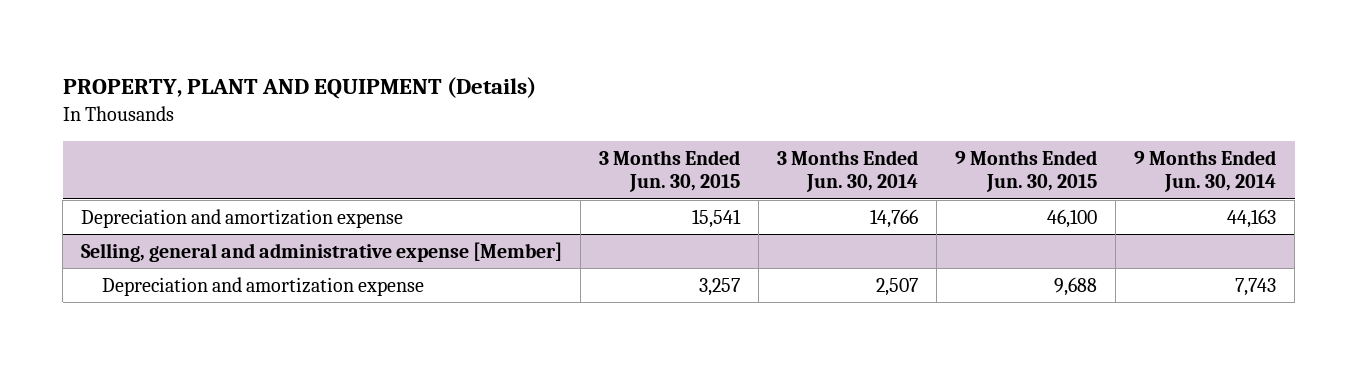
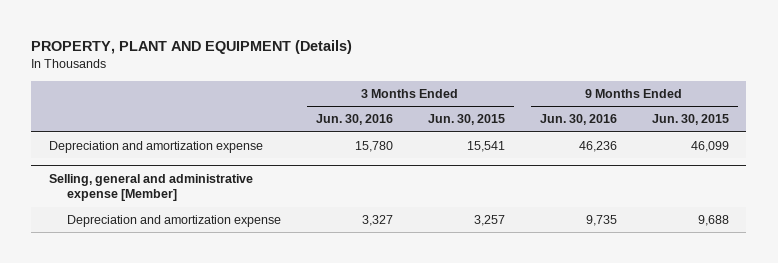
[777,149,919,193] 3 Months Ended Jun. 30, 2014 -> none
[1134,149,1277,193] 9 Months Ended Jun. 30, 2014 -> none
none -> [315,114,393,126] Jun. 30, 2016
none -> [539,114,617,126] Jun. 30, 2016
[1047,209,1098,229] 46,100 -> [690,141,729,153] 46,099

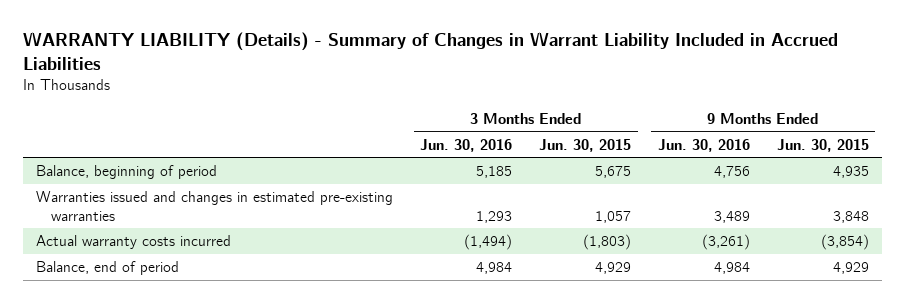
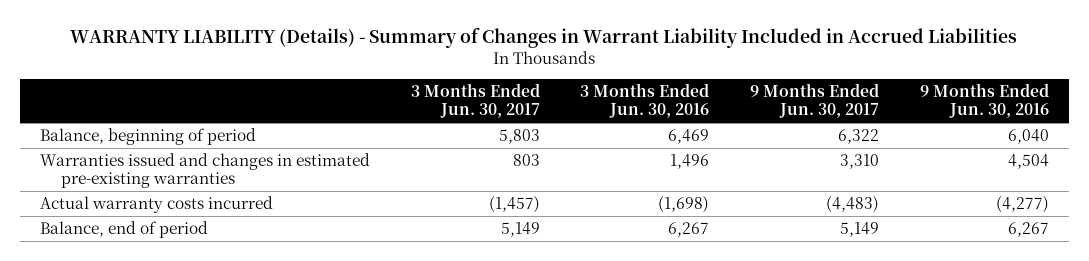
[539,138,632,152] Jun. 30, 2015 -> none
[776,138,869,152] Jun. 30, 2015 -> none
none -> [410,83,540,119] 3 Months Ended Jun. 30, 2017
none -> [750,83,880,119] 9 Months Ended Jun. 30, 2017
[476,166,513,179] 5,185 -> [668,129,710,145] 6,469
[713,166,750,179] 4,756 -> [1007,129,1049,145] 6,040
[476,210,513,223] 1,293 -> [670,154,710,170] 1,496
[713,210,750,223] 3,489 -> [1007,154,1049,170] 4,504
[464,234,513,251] (1,494) -> [658,196,710,214] (1,698)
[701,234,750,251] (3,261) -> [995,196,1049,214] (4,277)
[476,262,513,275] 4,984 -> [668,222,710,238] 6,267
[713,262,750,275] 4,984 -> [1007,222,1049,238] 6,267

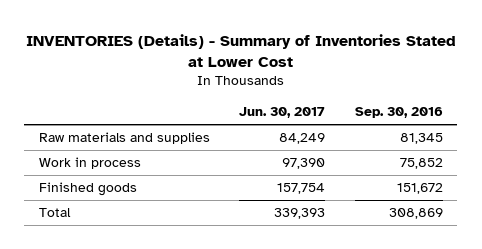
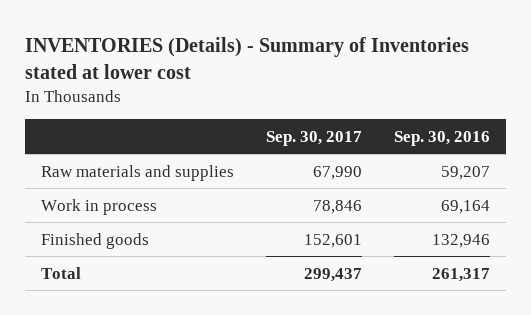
[25,33,456,67] INVENTORIES (Details) - Summary of Inventories Stated at Lower Cost -> [25,36,470,79] INVENTORIES (Details) - Summary of Inventories stated at lower cost
[239,107,326,119] Jun. 30, 2017 -> none
none -> [266,130,363,146] Sep. 30, 2017
[399,133,443,145] 81,345 -> [441,165,491,180] 59,207
[399,158,443,170] 75,852 -> [441,199,491,214] 69,164
[396,183,443,195] 151,672 -> [432,233,491,248] 132,946
[388,208,443,220] 308,869 -> [432,267,491,282] 261,317

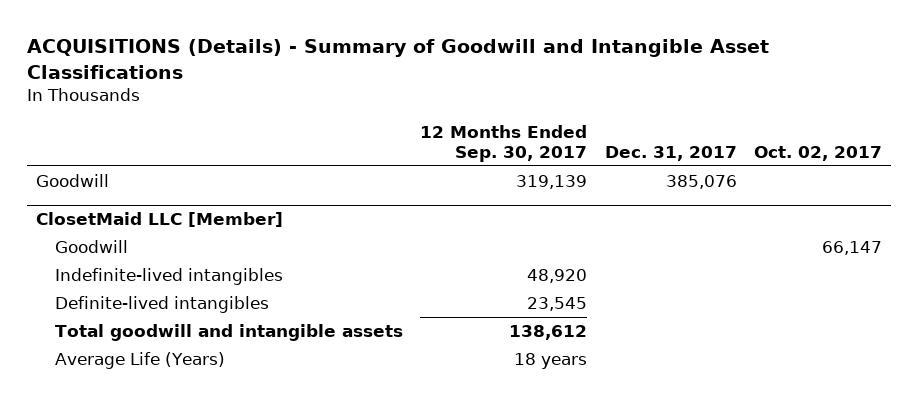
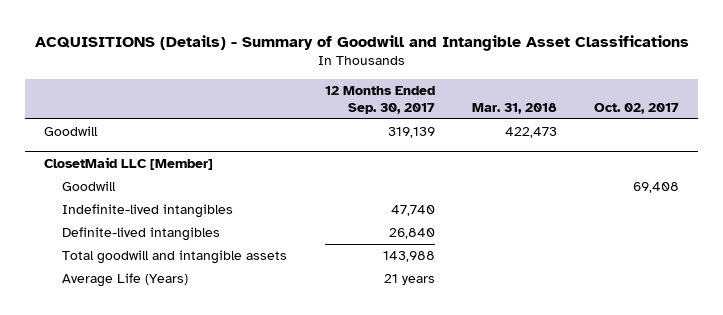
[604,145,737,161] Dec. 31, 2017 -> none
none -> [471,102,557,114] Mar. 31, 2018
[822,240,883,255] 66,147 -> [633,182,680,194] 69,408
[527,268,588,283] 48,920 -> [390,205,435,217] 47,740
[527,296,588,311] 23,545 -> [388,228,435,240] 26,840
[509,324,588,340] 138,612 -> [382,251,435,263] 143,988
[514,352,588,369] 18 years -> [383,274,435,286] 21 years

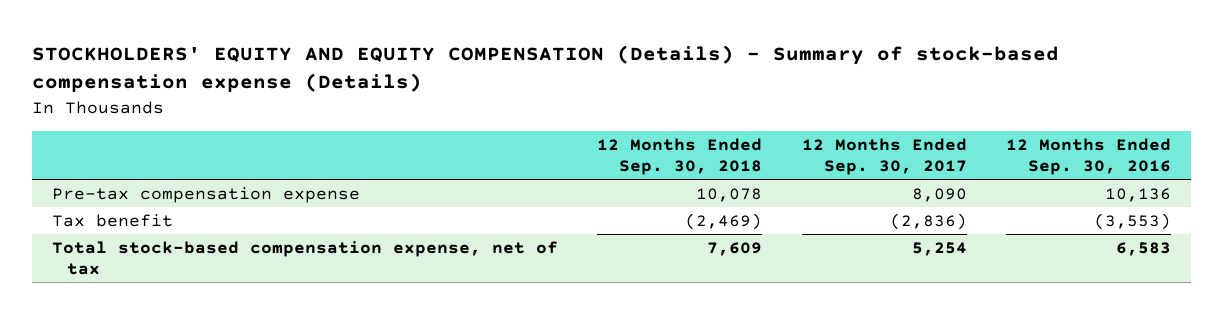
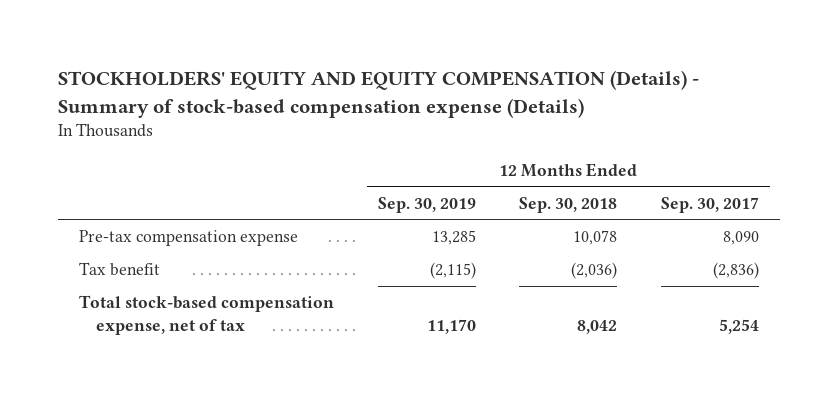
[1005,137,1171,175] 12 Months Ended Sep. 30, 2016 -> none
none -> [377,196,476,213] Sep. 30, 2019
[685,212,763,230] (2,469) -> [571,262,618,280] (2,036)
[707,241,763,256] 7,609 -> [577,319,618,334] 8,042

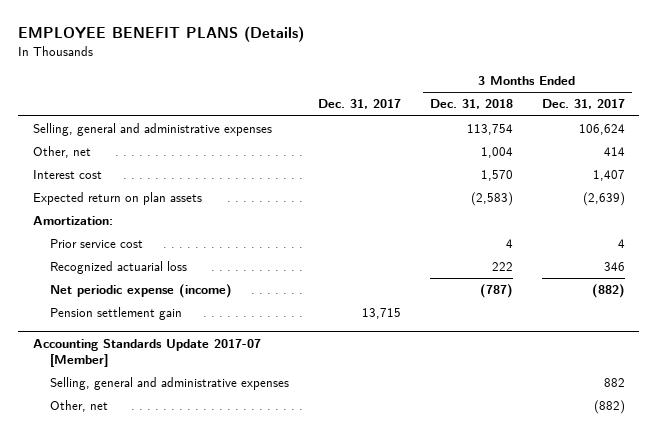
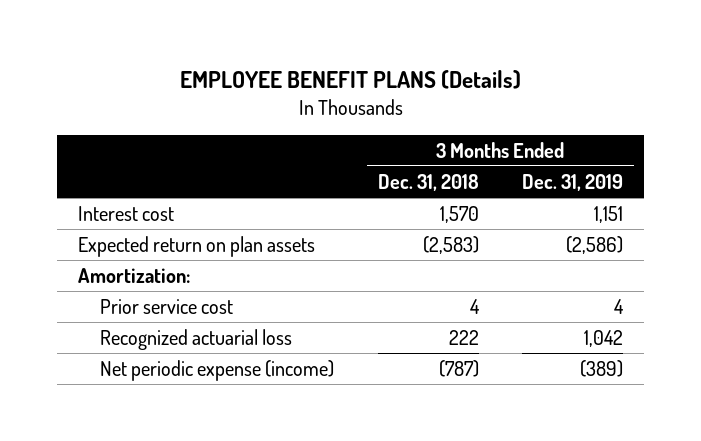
[317,99,401,110] Dec. 31, 2017 -> none
[541,99,625,110] Dec. 31, 2017 -> none
none -> [521,173,623,191] Dec. 31, 2019
[32,123,272,137] Selling, general and administrative expenses -> none
[32,146,91,159] Other, net -> none
[49,307,182,321] Pension settlement gain -> none
[32,339,261,368] Accounting Standards Update 2017-07 [Member] -> none
[49,377,289,391] Selling, general and administrative expenses -> none
[49,400,108,413] Other, net -> none

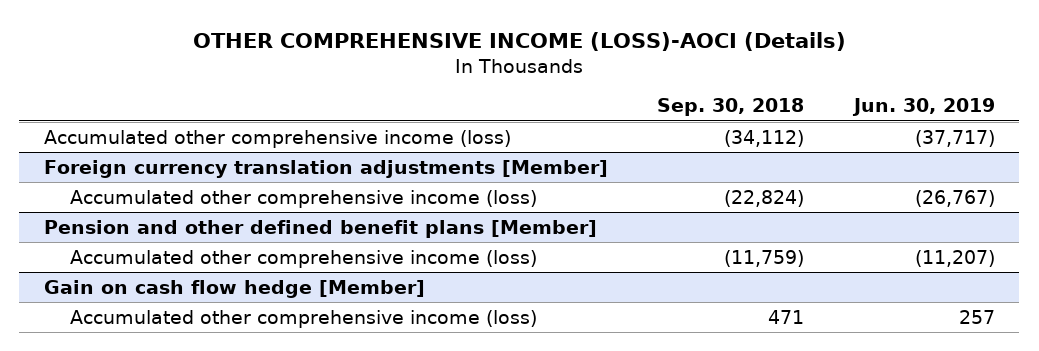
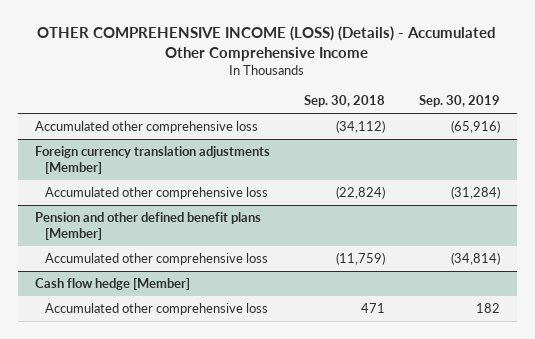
[193,31,847,51] OTHER COMPREHENSIVE INCOME (LOSS)-AOCI (Details) -> [37,25,497,61] OTHER COMPREHENSIVE INCOME (LOSS) (Details) - Accumulated Other Comprehensive Income
[851,98,995,117] Jun. 30, 2019 -> none
none -> [418,95,500,108] Sep. 30, 2019
[43,129,511,148] Accumulated other comprehensive income (loss) -> [35,121,259,134] Accumulated other comprehensive loss
[70,189,538,208] Accumulated other comprehensive income (loss) -> [45,187,269,200] Accumulated other comprehensive loss
[70,249,538,268] Accumulated other comprehensive income (loss) -> [45,253,269,266] Accumulated other comprehensive loss
[43,279,425,298] Gain on cash flow hedge [Member] -> [35,278,191,291] Cash flow hedge [Member]
[70,309,538,328] Accumulated other comprehensive income (loss) -> [45,303,269,316] Accumulated other comprehensive loss

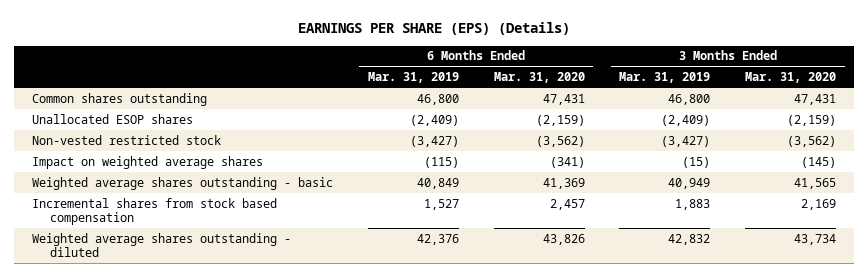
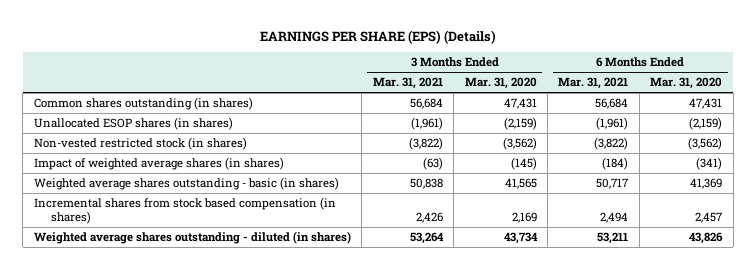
[367,72,459,84] Mar. 31, 2019 -> none
[619,72,711,84] Mar. 31, 2019 -> none
none -> [372,77,443,90] Mar. 31, 2021
none -> [558,77,629,90] Mar. 31, 2021
[31,92,207,106] Common shares outstanding -> [33,97,253,111] Common shares outstanding (in shares)
[31,113,193,124] Unallocated ESOP shares -> [33,117,233,131] Unallocated ESOP shares (in shares)
[31,134,221,145] Non-vested restricted stock -> [33,137,247,151] Non-vested restricted stock (in shares)
[31,155,263,169] Impact on weighted average shares -> [33,157,284,171] Impact of weighted average shares (in shares)
[31,176,333,190] Weighted average shares outstanding - basic -> [33,177,339,191] Weighted average shares outstanding - basic (in shares)
[31,197,277,226] Incremental shares from stock based compensation -> [33,197,336,225] Incremental shares from stock based compensation (in shares)
[31,232,291,258] Weighted average shares outstanding - diluted -> [33,231,351,245] Weighted average shares outstanding - diluted (in shares)

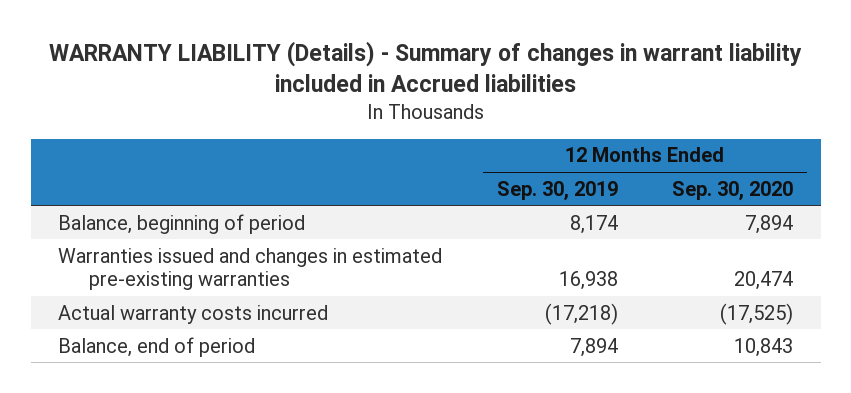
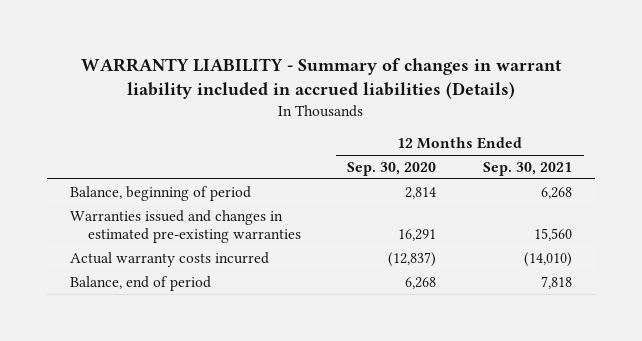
[48,41,802,93] WARRANTY LIABILITY (Details) - Summary of changes in warrant liability included in Accrued liabilities -> [81,57,563,100] WARRANTY LIABILITY - Summary of changes in warrant liability included in accrued liabilities (Details)
[496,180,618,201] Sep. 30, 2019 -> none
none -> [483,162,573,177] Sep. 30, 2021
[745,214,794,234] 7,894 -> [405,186,437,199] 2,814
[734,270,794,290] 20,474 -> [398,229,437,242] 16,291
[720,302,794,325] (17,525) -> [388,251,437,267] (12,837)
[734,337,794,357] 10,843 -> [405,276,437,289] 6,268

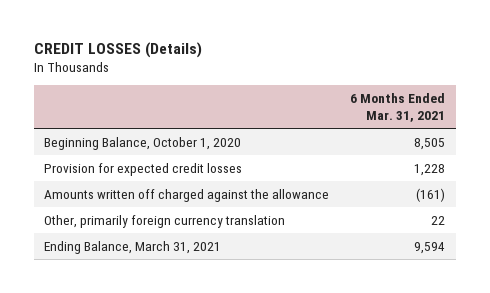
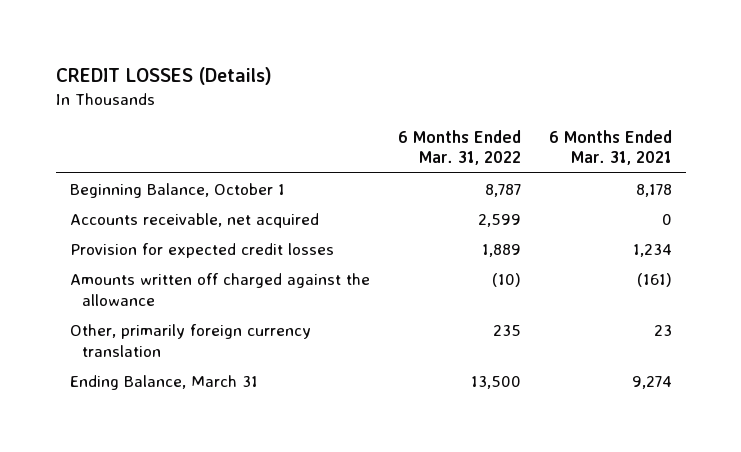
none -> [397,129,521,166] 6 Months Ended Mar. 31, 2022
[44,136,242,150] Beginning Balance, October 1, 2020 -> [69,182,285,198] Beginning Balance, October 1
[414,137,446,150] 8,505 -> [635,183,672,197] 8,178
none -> [69,212,319,228] Accounts receivable, net acquired
[414,163,446,176] 1,228 -> [632,243,672,257] 1,234
[431,215,446,225] 22 -> [653,324,672,336] 23
[44,240,222,254] Ending Balance, March 31, 2021 -> [69,374,258,390] Ending Balance, March 31
[414,241,446,254] 9,594 -> [631,375,672,389] 9,274

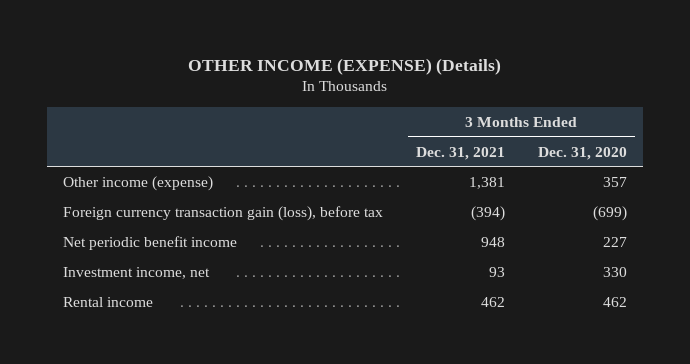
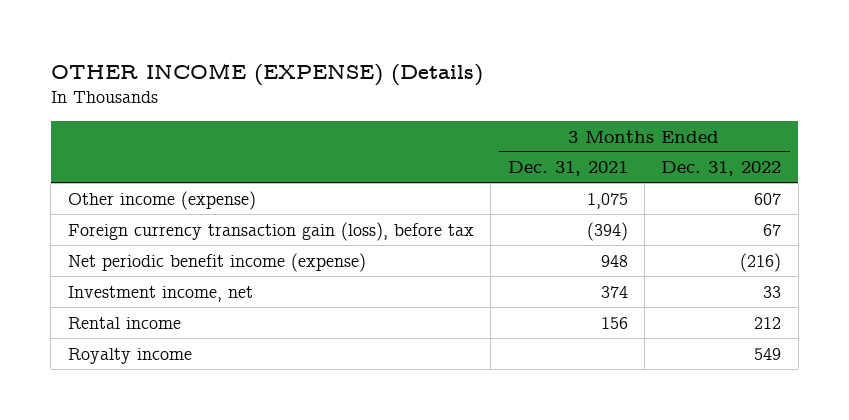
[537,146,627,160] Dec. 31, 2020 -> none
none -> [661,161,782,177] Dec. 31, 2022
[468,176,505,189] 1,381 -> [586,192,628,209] 1,075
[63,235,238,250] Net periodic benefit income -> [67,252,366,272] Net periodic benefit income (expense)
[488,266,505,277] 93 -> [600,285,628,298] 374
[480,296,505,307] 462 -> [600,316,628,329] 156
none -> [67,347,192,364] Royalty income

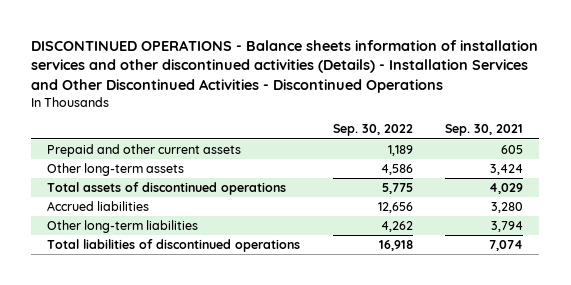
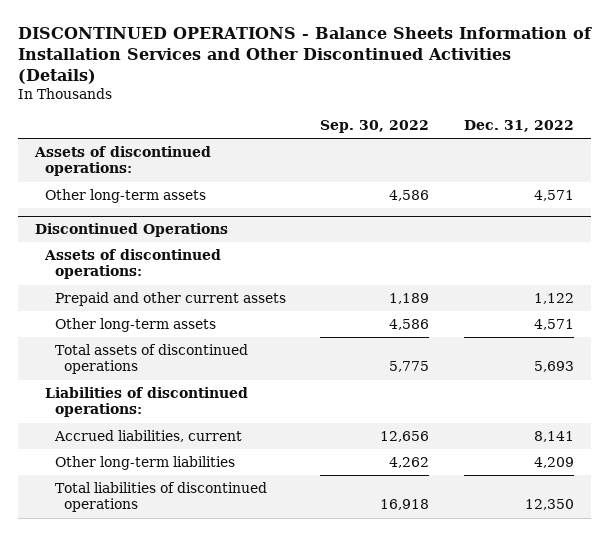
[31,39,539,93] DISCONTINUED OPERATIONS - Balance sheets information of installation services and other discontinued activities (Details) - Installation Services and Other Discontinued Activities - Discontinued Operations -> [17,26,592,84] DISCONTINUED OPERATIONS - Balance Sheets Information of Installation Services and Other Discontinued Activities (Details)
[445,124,524,137] Sep. 30, 2021 -> none
none -> [464,120,575,133] Dec. 31, 2022
none -> [34,146,212,177] Assets of discontinued operations:
none -> [44,189,206,204] Other long-term assets
none -> [35,223,229,238] Discontinued Operations
none -> [43,249,221,280] Assets of discontinued operations:
none -> [44,387,248,418] Liabilities of discontinued operations:
[47,201,150,212] Accrued liabilities -> [53,430,242,443] Accrued liabilities, current

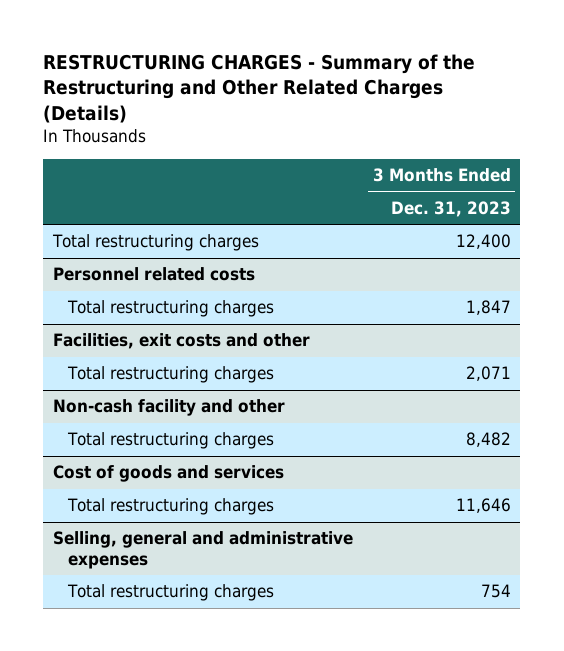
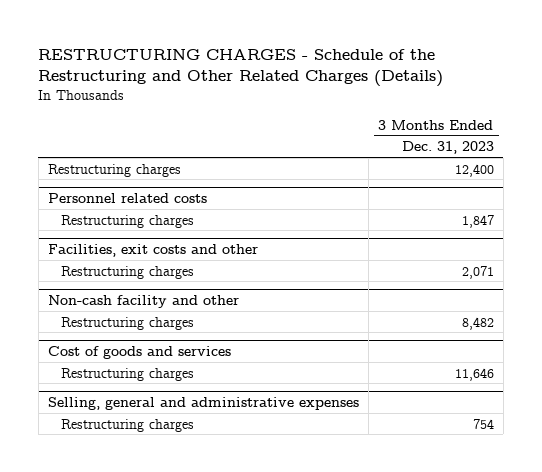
[43,53,476,124] RESTRUCTURING CHARGES - Summary of the Restructuring and Other Related Charges (Details) -> [38,48,444,88] RESTRUCTURING CHARGES - Schedule of the Restructuring and Other Related Charges (Details)
[52,234,260,252] Total restructuring charges -> [47,163,181,177] Restructuring charges
[67,300,275,318] Total restructuring charges -> [61,214,195,228] Restructuring charges
[67,366,275,384] Total restructuring charges -> [61,265,195,279] Restructuring charges
[67,432,275,450] Total restructuring charges -> [61,316,195,330] Restructuring charges
[67,498,275,516] Total restructuring charges -> [61,367,195,381] Restructuring charges
[67,584,275,602] Total restructuring charges -> [61,418,195,432] Restructuring charges

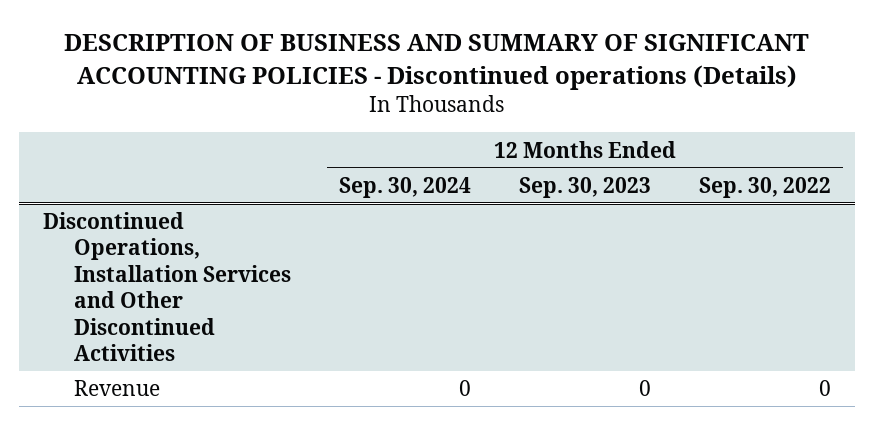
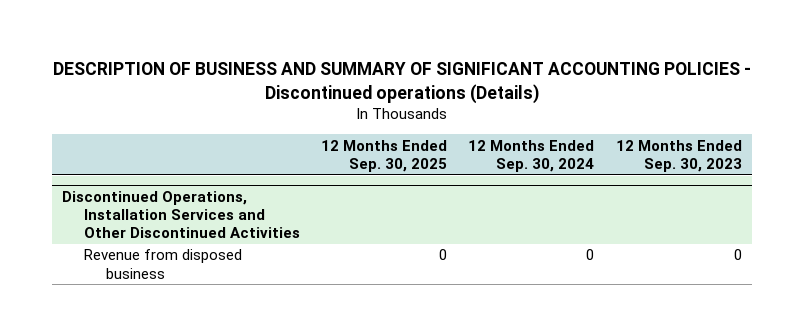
[699,176,832,198] Sep. 30, 2022 -> none
none -> [321,139,448,173] 12 Months Ended Sep. 30, 2025
[73,380,160,397] Revenue -> [84,249,243,279] Revenue from disposed business

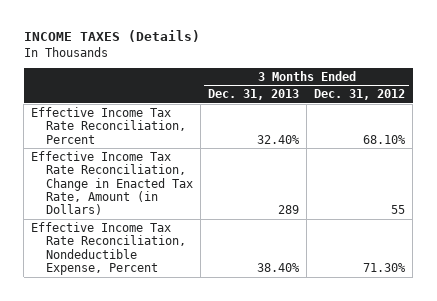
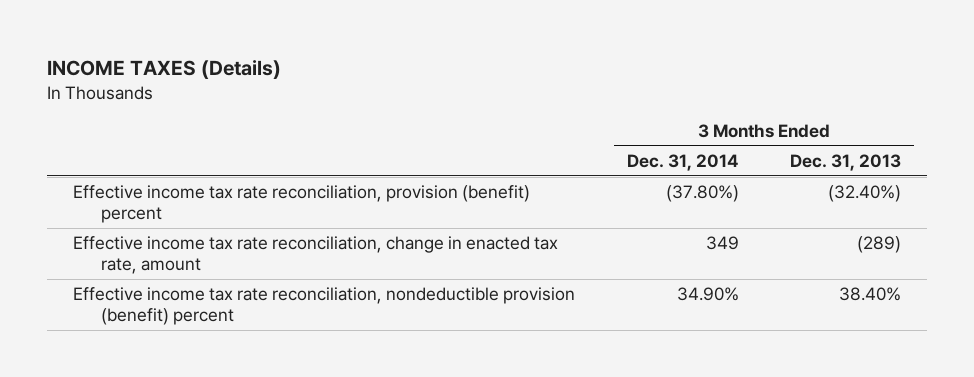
[314,88,406,100] Dec. 31, 2012 -> none
none -> [626,154,739,172] Dec. 31, 2014
[31,106,186,144] Effective Income Tax Rate Reconciliation, Percent -> [73,185,531,224] Effective income tax rate reconciliation, provision (benefit) percent
[256,134,300,144] 32.40% -> [828,185,902,203] (32.40%)
[31,150,193,216] Effective Income Tax Rate Reconciliation, Change in Enacted Tax Rate, Amount (in Dollars) -> [73,236,559,275] Effective income tax rate reconciliation, change in enacted tax rate, amount
[277,205,299,215] 289 -> [857,236,902,254] (289)
[31,221,186,275] Effective Income Tax Rate Reconciliation, Nondeductible Expense, Percent -> [73,287,576,326] Effective income tax rate reconciliation, nondeductible provision (benefit) percent

